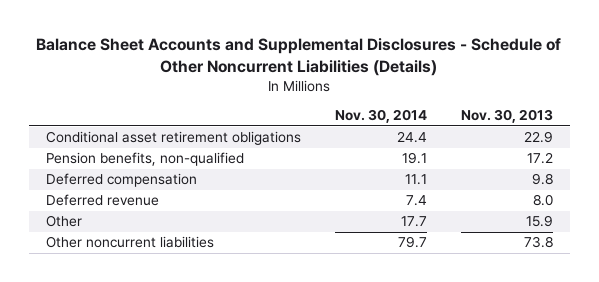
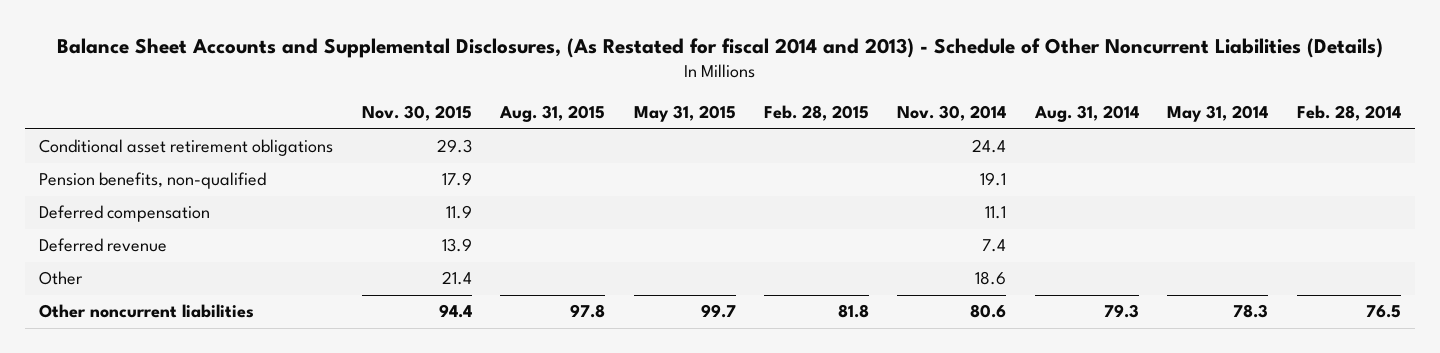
[36,38,562,77] Balance Sheet Accounts and Supplemental Disclosures - Schedule of Other Noncurrent Liabilities (Details) -> [56,38,1383,59] Balance Sheet Accounts and Supplemental Disclosures, (As Restated for fiscal 2014 and 2013) - Schedule of Other Noncurrent Liabilities (Details)
[461,109,554,124] Nov. 30, 2013 -> none
none -> [361,104,472,121] Nov. 30, 2015
none -> [499,104,606,122] Aug. 31, 2015
none -> [633,104,736,122] May 31, 2015
none -> [763,104,869,121] Feb. 28, 2015
none -> [1033,104,1139,122] Aug. 31, 2014
none -> [1167,104,1269,122] May 31, 2014
none -> [1296,104,1401,121] Feb. 28, 2014
[400,216,427,228] 17.7 -> [975,271,1007,286] 18.6
[397,236,427,249] 79.7 -> [970,304,1007,319] 80.6

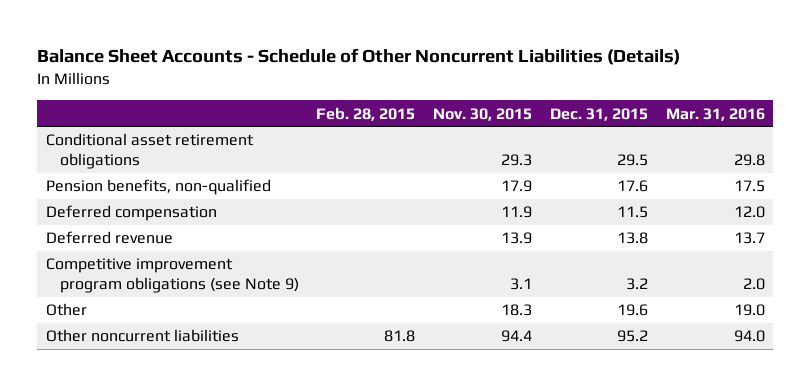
[56,38,1383,59] Balance Sheet Accounts and Supplemental Disclosures, (As Restated for fiscal 2014 and 2013) - Schedule of Other Noncurrent Liabilities (Details) -> [37,48,681,66] Balance Sheet Accounts - Schedule of Other Noncurrent Liabilities (Details)
[499,104,606,122] Aug. 31, 2015 -> none
[633,104,736,122] May 31, 2015 -> none
[897,104,1007,121] Nov. 30, 2014 -> none
[1033,104,1139,122] Aug. 31, 2014 -> none
[1167,104,1269,122] May 31, 2014 -> none
[1296,104,1401,121] Feb. 28, 2014 -> none
none -> [549,107,648,121] Dec. 31, 2015
none -> [665,107,765,121] Mar. 31, 2016
none -> [46,258,299,294] Competitive improvement program obligations (see Note 9)
[441,271,472,286] 21.4 -> [501,304,533,317] 18.3

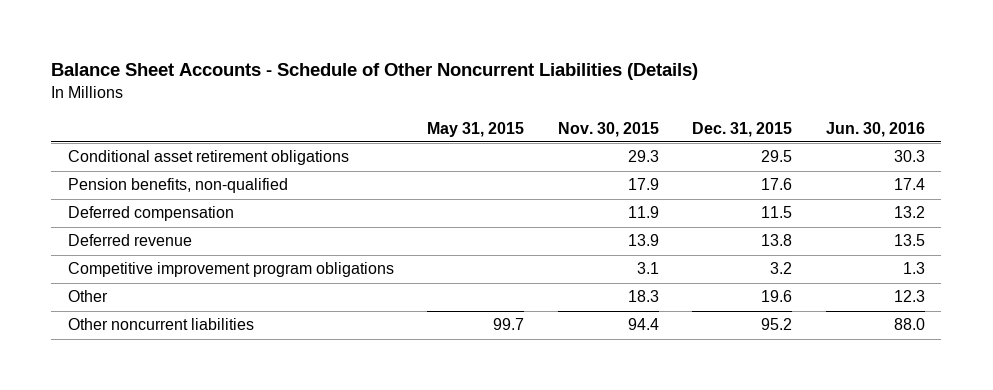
[316,106,416,121] Feb. 28, 2015 -> none
[665,107,765,121] Mar. 31, 2016 -> none
none -> [427,121,525,137] May 31, 2015
none -> [825,121,925,137] Jun. 30, 2016
[46,258,299,294] Competitive improvement program obligations (see Note 9) -> [67,262,394,278] Competitive improvement program obligations

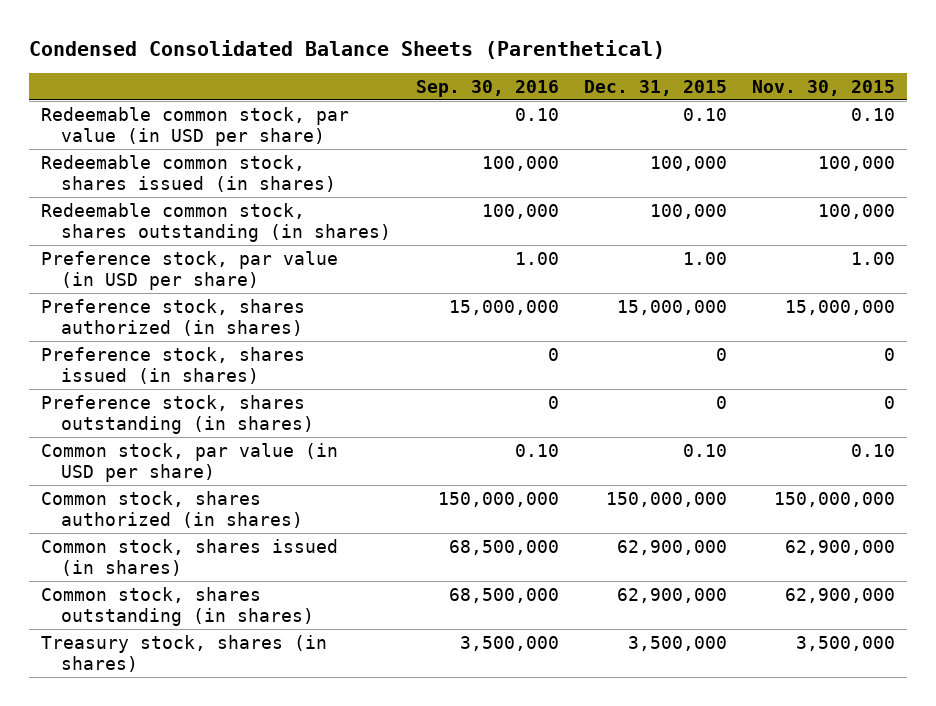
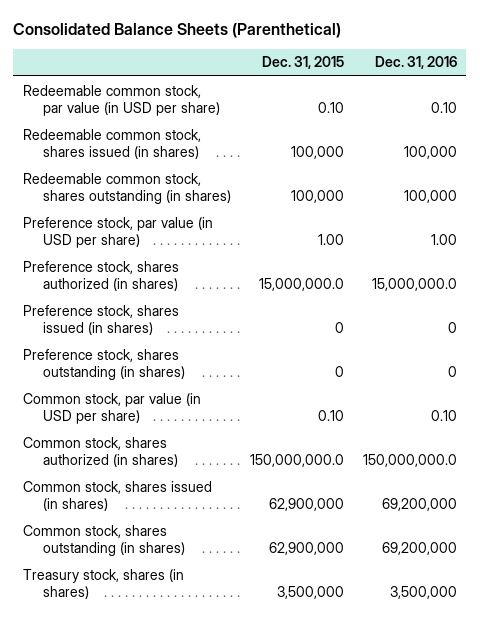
[28,39,665,59] Condensed Consolidated Balance Sheets (Parenthetical) -> [13,22,342,38] Consolidated Balance Sheets (Parenthetical)
[415,79,559,97] Sep. 30, 2016 -> none
[751,79,895,96] Nov. 30, 2015 -> none
none -> [374,56,457,70] Dec. 31, 2016
[616,299,727,315] 15,000,000 -> [258,277,344,291] 15,000,000.0
[605,491,727,507] 150,000,000 -> [249,453,344,467] 150,000,000.0

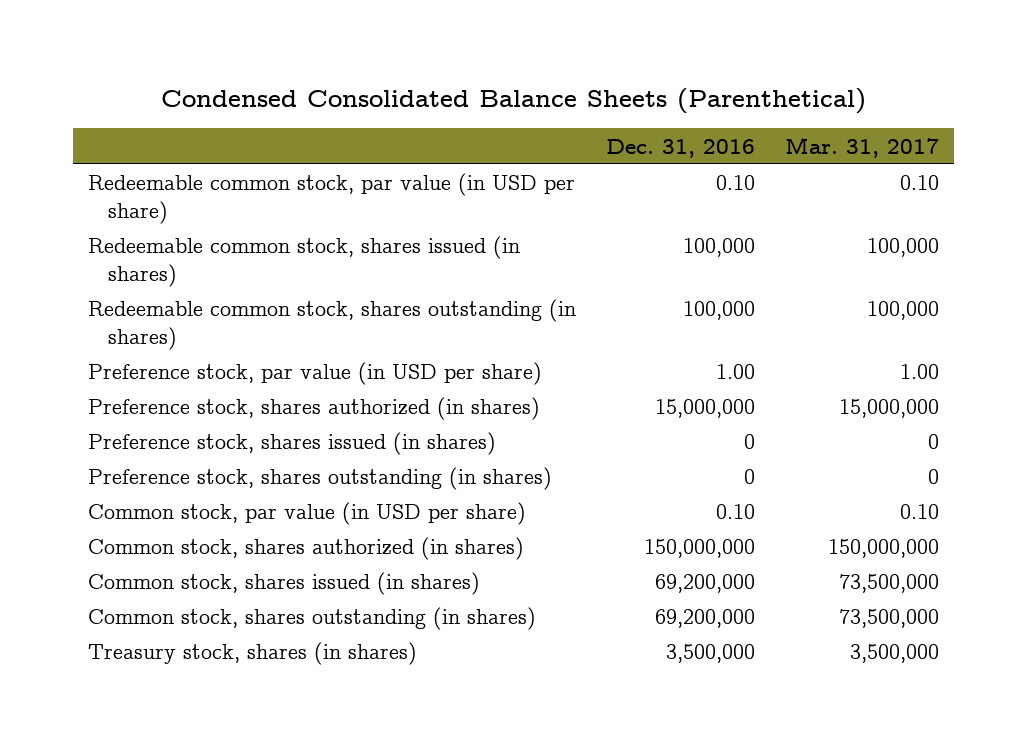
[13,22,342,38] Consolidated Balance Sheets (Parenthetical) -> [160,87,866,114] Condensed Consolidated Balance Sheets (Parenthetical)
[261,56,344,70] Dec. 31, 2015 -> none
none -> [785,136,940,158] Mar. 31, 2017
[371,277,457,291] 15,000,000.0 -> [655,399,756,419] 15,000,000
[362,453,457,467] 150,000,000.0 -> [644,539,756,559] 150,000,000

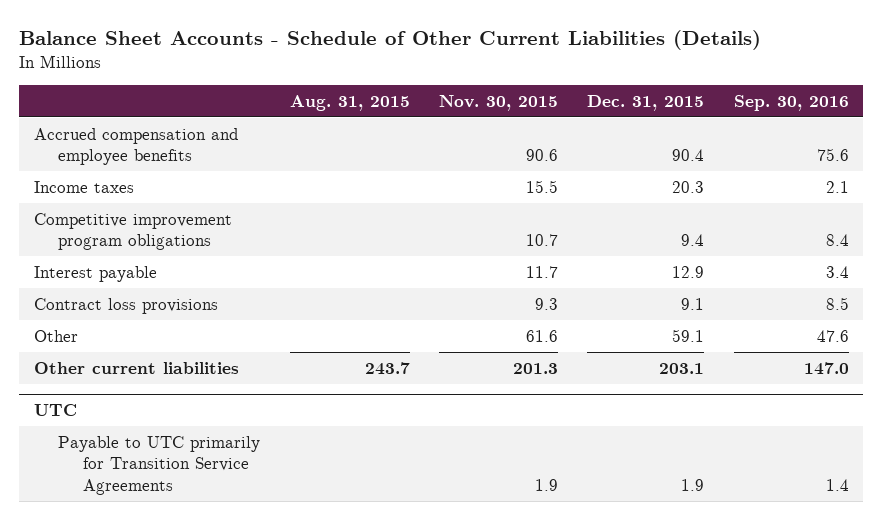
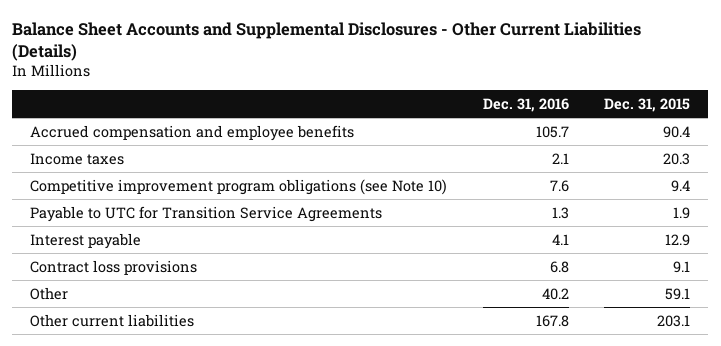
[18,30,761,51] Balance Sheet Accounts - Schedule of Other Current Liabilities (Details) -> [12,21,642,61] Balance Sheet Accounts and Supplemental Disclosures - Other Current Liabilities (Details)
[289,95,410,112] Aug. 31, 2015 -> none
[439,95,559,112] Nov. 30, 2015 -> none
[733,95,849,112] Sep. 30, 2016 -> none
none -> [482,98,569,113] Dec. 31, 2016
[33,212,232,251] Competitive improvement program obligations -> [30,178,448,195] Competitive improvement program obligations (see Note 10)
none -> [30,205,383,222] Payable to UTC for Transition Service Agreements
[33,404,77,417] UTC -> none
[58,435,261,495] Payable to UTC primarily for Transition Service Agreements -> none

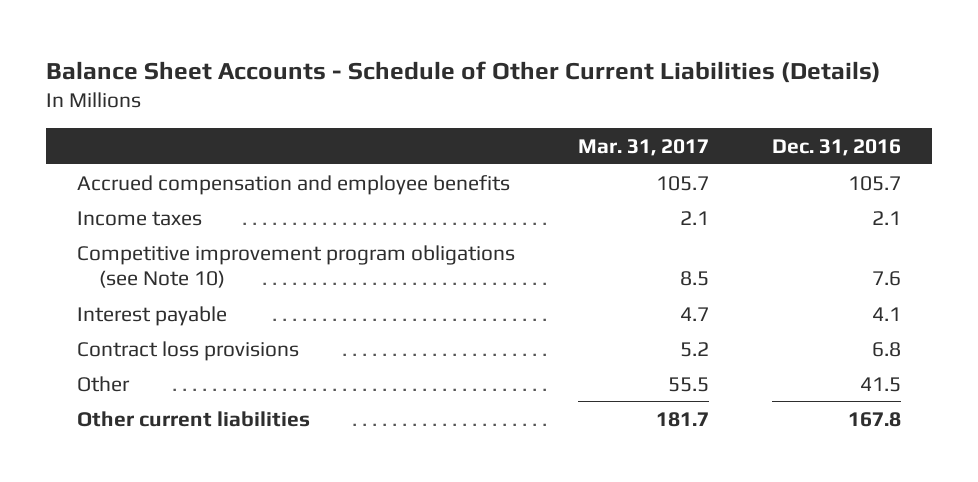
[12,21,642,61] Balance Sheet Accounts and Supplemental Disclosures - Other Current Liabilities (Details) -> [45,60,881,83] Balance Sheet Accounts - Schedule of Other Current Liabilities (Details)
[604,98,691,113] Dec. 31, 2015 -> none
none -> [578,138,710,156] Mar. 31, 2017
[30,205,383,222] Payable to UTC for Transition Service Agreements -> none
[541,287,569,300] 40.2 -> [859,376,901,392] 41.5

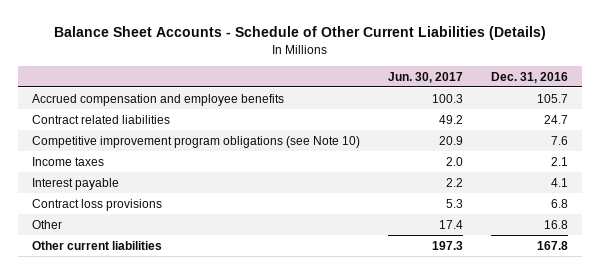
[578,138,710,156] Mar. 31, 2017 -> none
none -> [388,71,464,83] Jun. 30, 2017
none -> [32,114,171,124] Contract related liabilities
[77,210,203,226] Income taxes -> [32,156,105,166] Income taxes
[859,376,901,392] 41.5 -> [544,219,569,229] 16.8

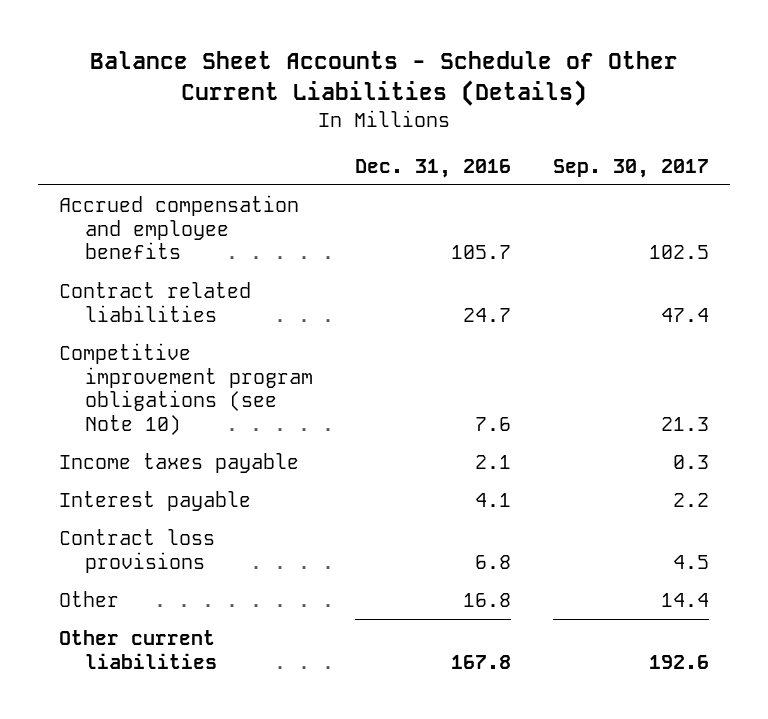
[388,71,464,83] Jun. 30, 2017 -> none
none -> [552,158,709,178] Sep. 30, 2017
[32,156,105,166] Income taxes -> [58,453,299,474] Income taxes payable

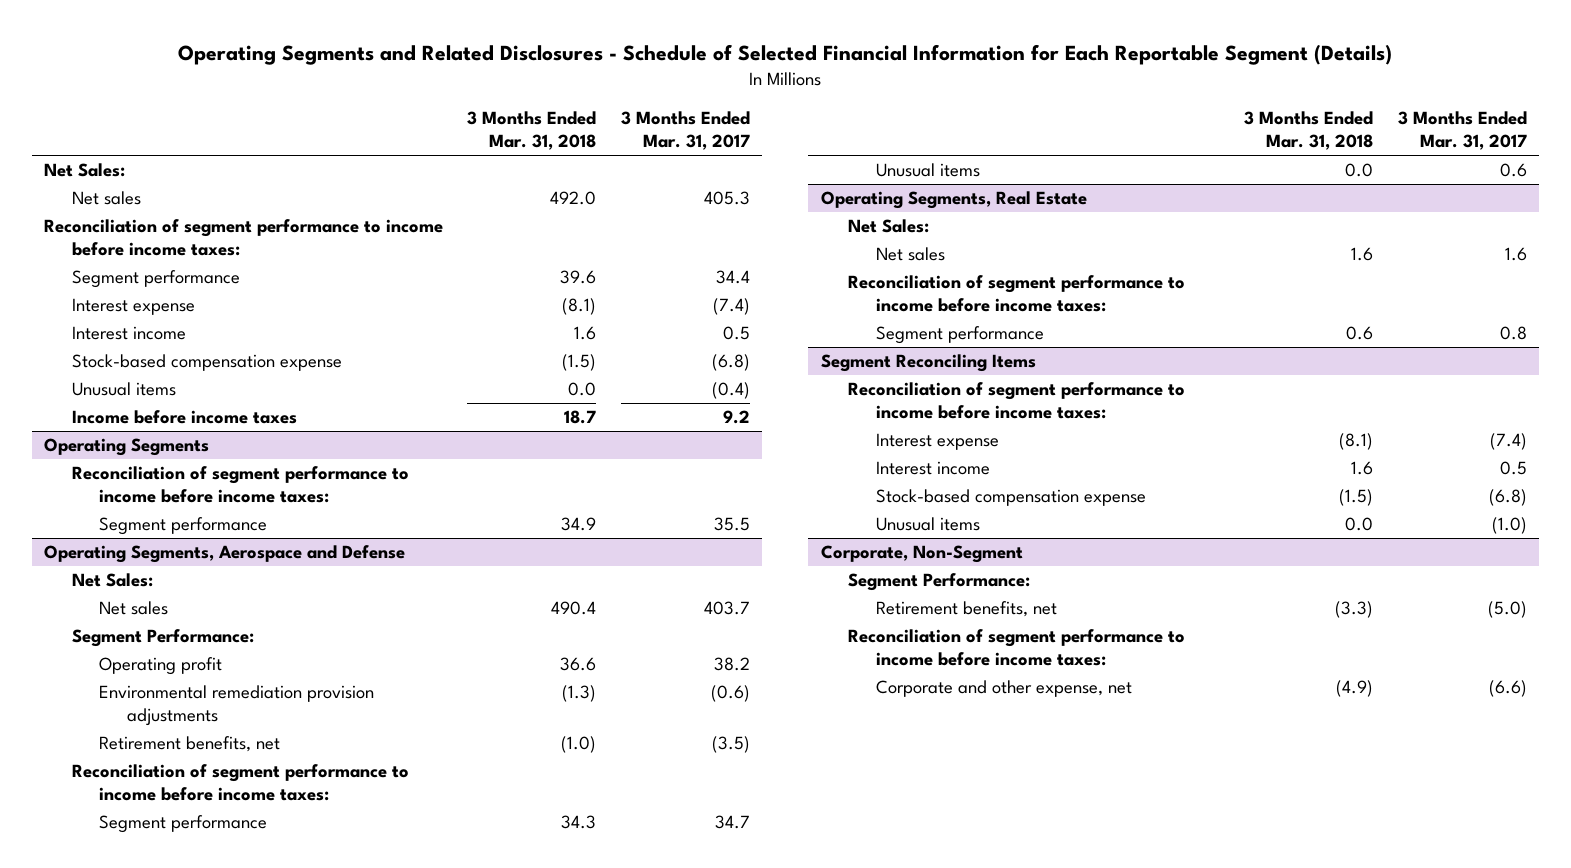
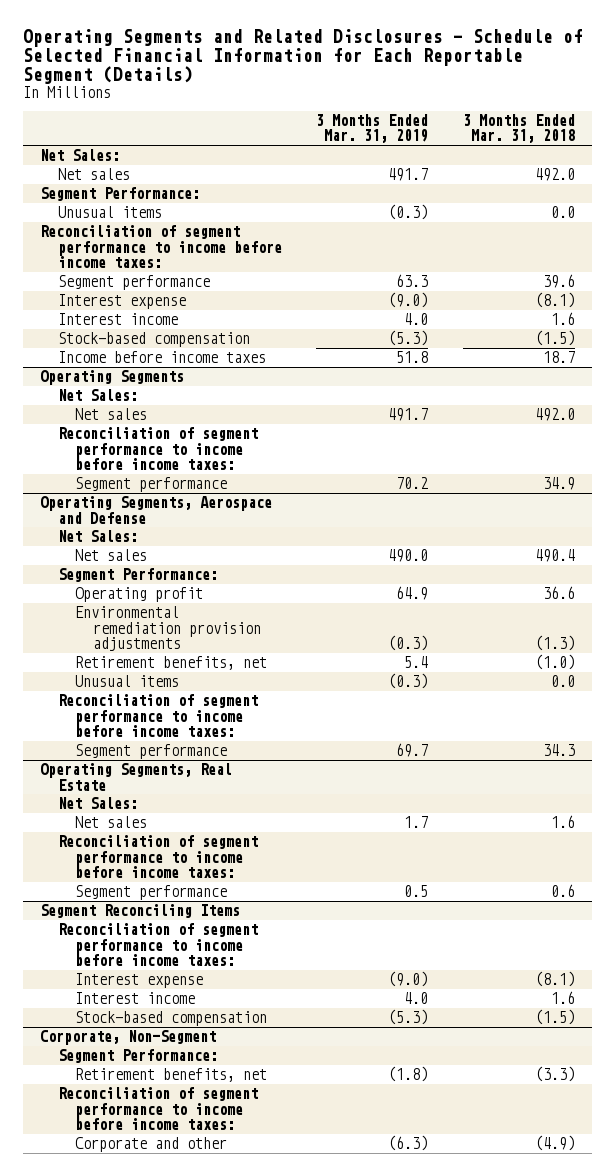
[620,110,750,151] 3 Months Ended Mar. 31, 2017 -> none
none -> [316,114,429,144] 3 Months Ended Mar. 31, 2019
none -> [40,187,201,202] Segment Performance:
[71,382,176,397] Unusual items -> [57,206,162,219] Unusual items
[71,354,342,372] Stock-based compensation expense -> [57,332,250,348] Stock-based compensation
none -> [57,389,138,402] Net Sales:
none -> [75,408,148,421] Net sales
[876,163,981,178] Unusual items -> [75,675,180,688] Unusual items
[876,517,981,532] Unusual items -> none
[876,489,1147,507] Stock-based compensation expense -> [75,1011,268,1027] Stock-based compensation
[876,680,1133,698] Corporate and other expense, net -> [75,1137,228,1153] Corporate and other

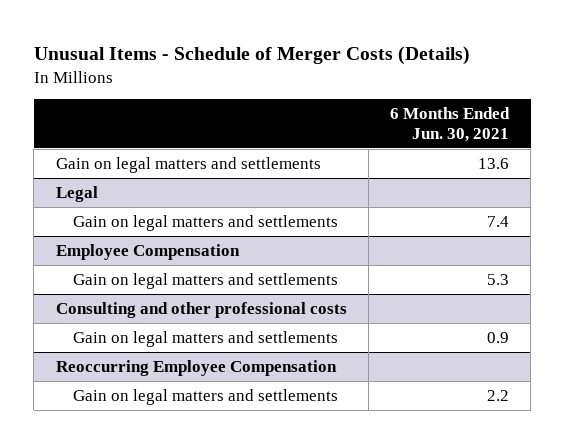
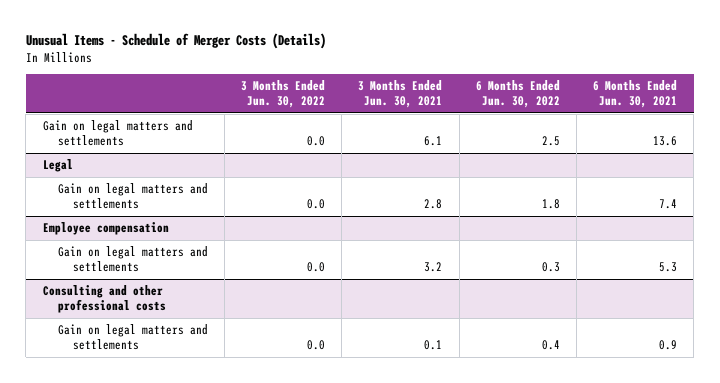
none -> [241,80,326,109] 3 Months Ended Jun. 30, 2022
none -> [358,80,443,109] 3 Months Ended Jun. 30, 2021
none -> [475,80,560,109] 6 Months Ended Jun. 30, 2022
[55,243,240,260] Employee Compensation -> [42,222,169,236] Employee compensation
[55,359,337,376] Reoccurring Employee Compensation -> none
[73,388,339,405] Gain on legal matters and settlements -> none

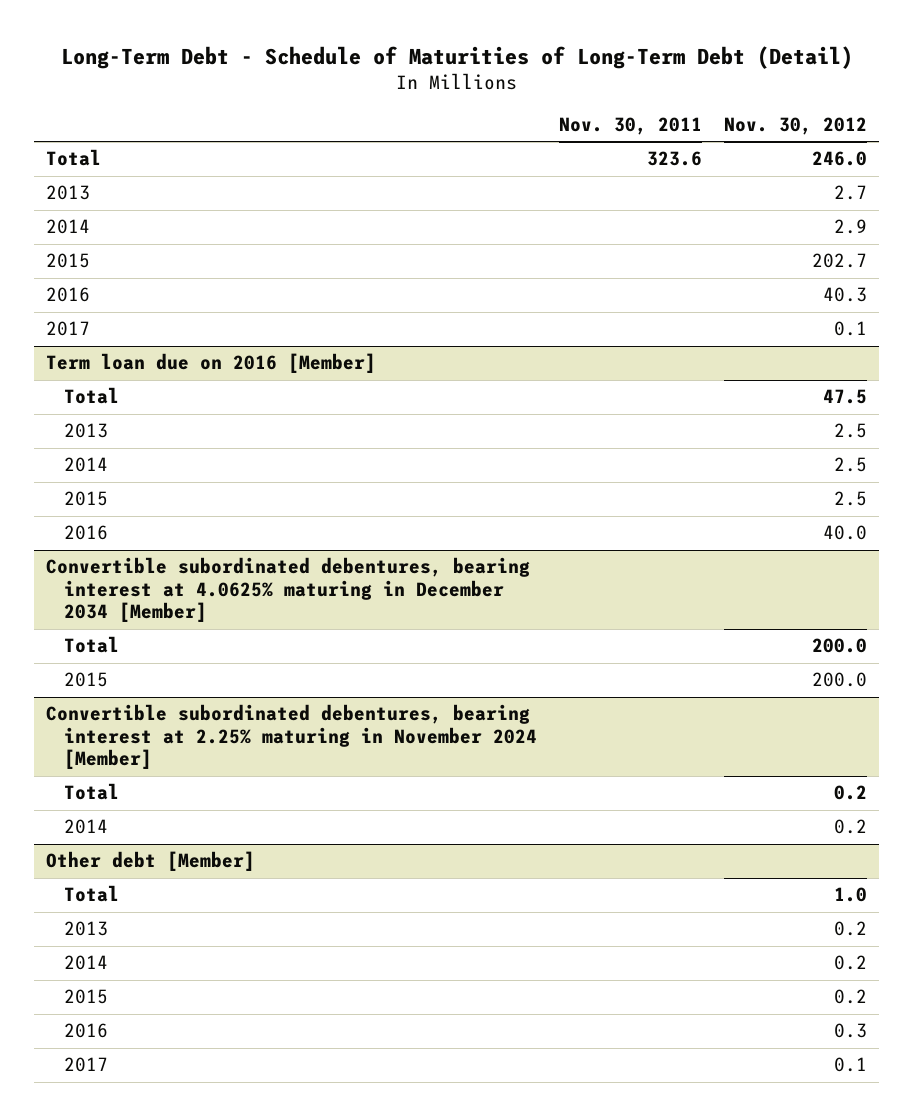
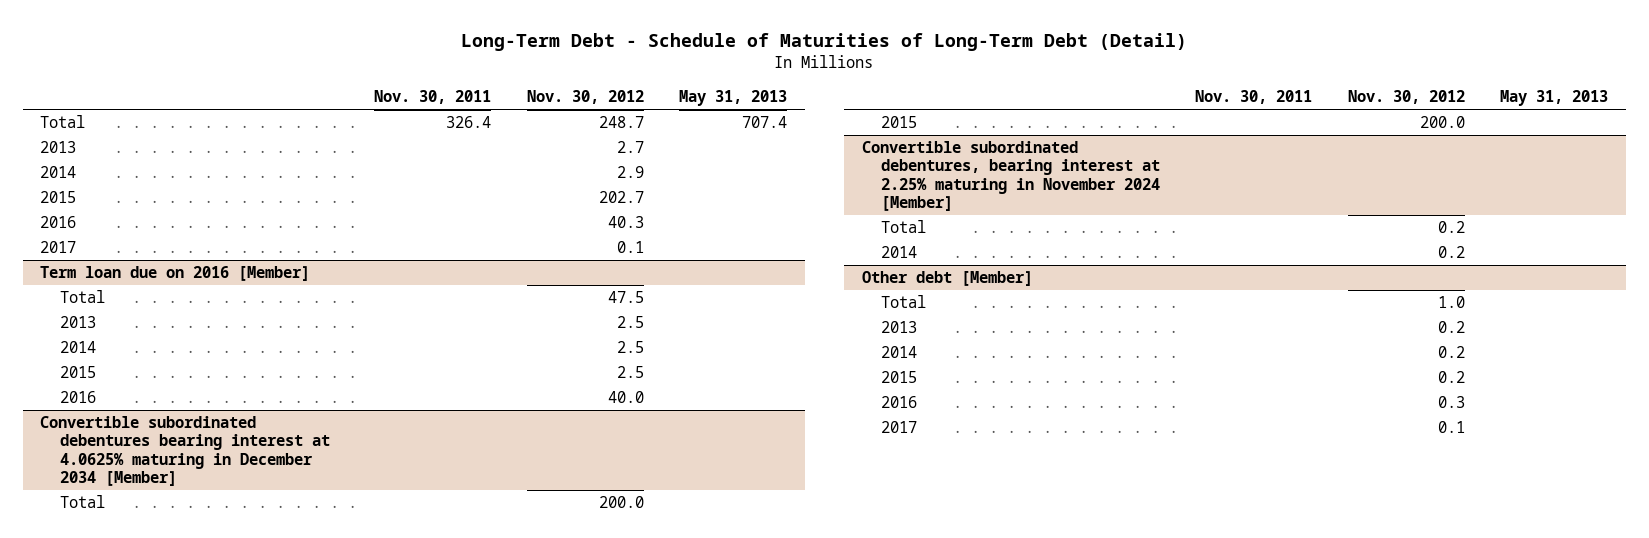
none -> [679,90,788,107] May 31, 2013
[647,151,703,167] 323.6 -> [446,116,492,129] 326.4
[812,151,868,167] 246.0 -> [598,116,644,129] 248.7
[45,557,530,623] Convertible subordinated debentures, bearing interest at 4.0625% maturing in December 2034 [Member] -> [40,416,330,486] Convertible subordinated debentures bearing interest at 4.0625% maturing in December 2034 [Member]

